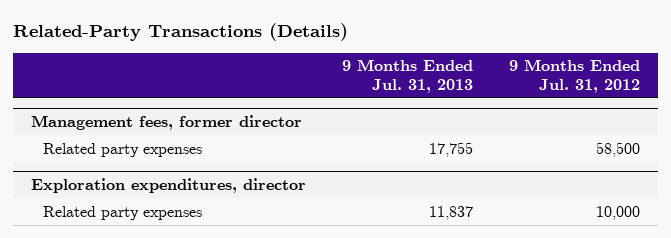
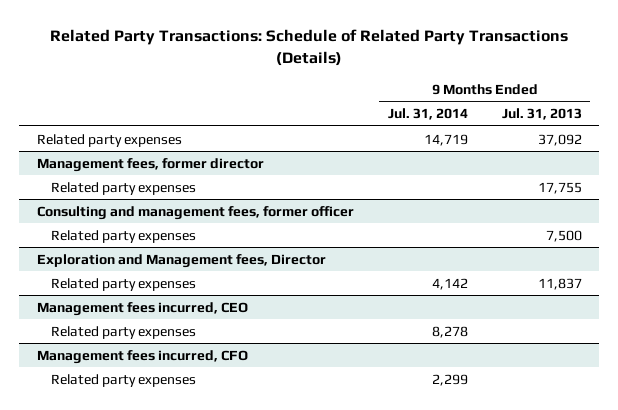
[12,22,348,41] Related-Party Transactions (Details) -> [50,29,569,66] Related Party Transactions: Schedule of Related Party Transactions (Details)
[509,59,641,93] 9 Months Ended Jul. 31, 2012 -> none
none -> [387,107,468,120] Jul. 31, 2014
none -> [36,133,182,147] Related party expenses
[30,177,306,193] Exploration expenditures, director -> none
none -> [36,205,354,220] Consulting and management fees, former officer
none -> [50,229,196,243] Related party expenses
none -> [36,253,326,268] Exploration and Management fees, Director
none -> [36,301,248,316] Management fees incurred, CEO
none -> [50,325,196,339] Related party expenses
none -> [36,349,248,364] Management fees incurred, CFO
none -> [50,373,196,387] Related party expenses

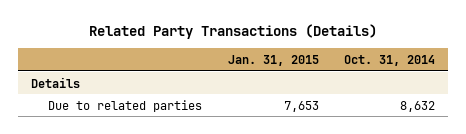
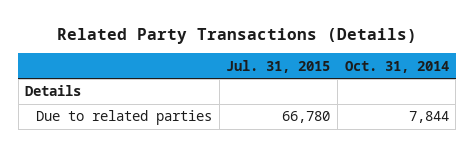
[227,54,319,66] Jan. 31, 2015 -> none
none -> [226,59,331,73] Jul. 31, 2015
[400,100,436,112] 8,632 -> [408,111,449,124] 7,844

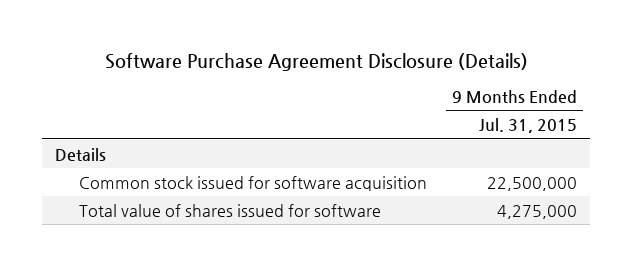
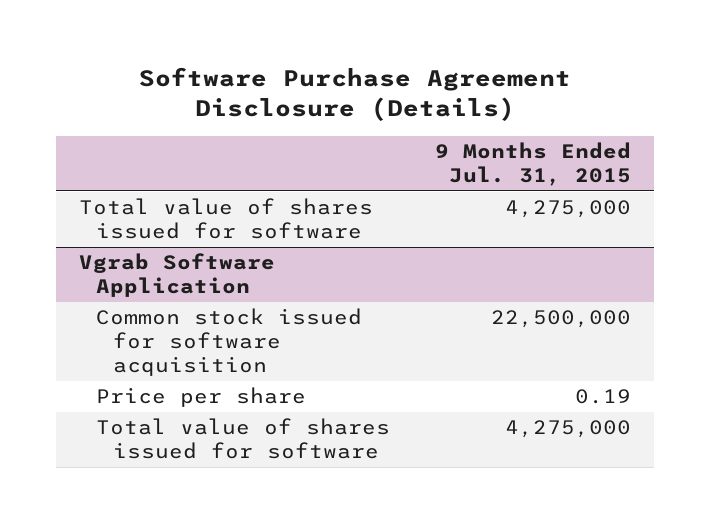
[55,147,107,161] Details -> none
none -> [78,198,373,240] Total value of shares issued for software
none -> [78,253,275,298] Vgrab Software Application
none -> [95,387,306,408] Price per share

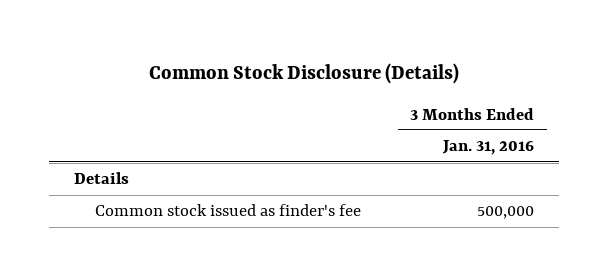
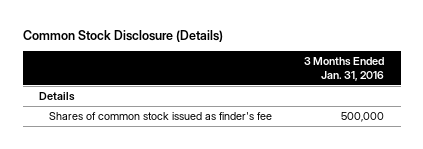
[95,204,362,217] Common stock issued as finder's fee -> [48,111,272,120] Shares of common stock issued as finder's fee

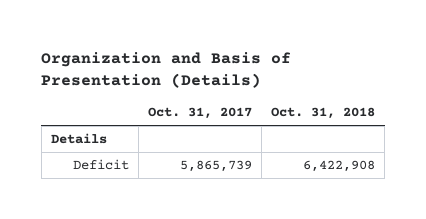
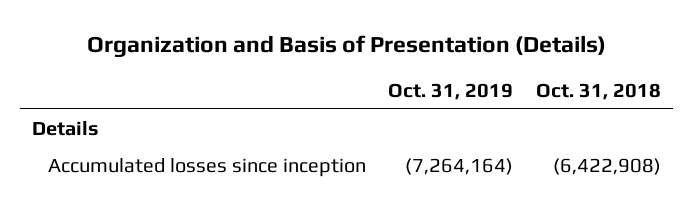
[147,107,252,120] Oct. 31, 2017 -> none
none -> [388,82,514,100] Oct. 31, 2019
[72,159,129,171] Deficit -> none
none -> [47,157,366,177] Accumulated losses since inception

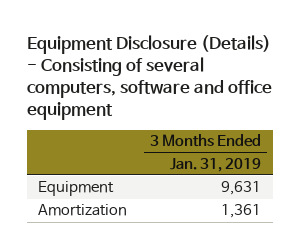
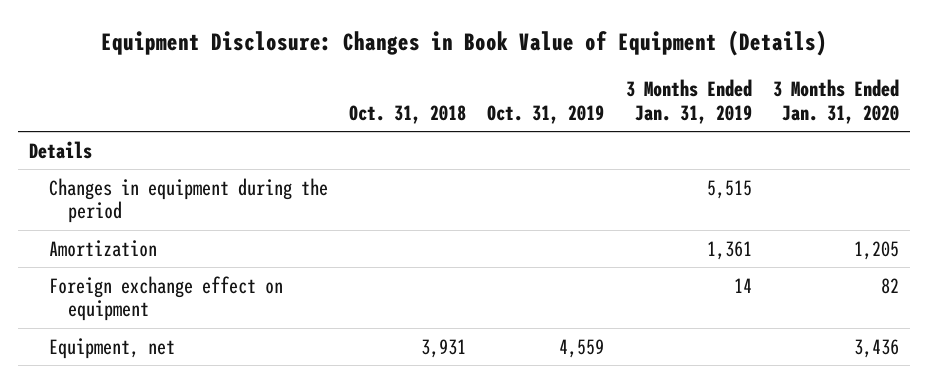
[26,34,272,121] Equipment Disclosure (Details) - Consisting of several computers, software and office equipment -> [101,30,828,57] Equipment Disclosure: Changes in Book Value of Equipment (Details)
none -> [348,104,466,124] Oct. 31, 2018
none -> [487,104,605,124] Oct. 31, 2019
none -> [773,79,900,124] 3 Months Ended Jan. 31, 2020
[38,181,115,197] Equipment -> none
none -> [29,140,93,159] Details
none -> [48,177,328,224] Changes in equipment during the period
none -> [48,275,283,322] Foreign exchange effect on equipment
none -> [48,337,175,359] Equipment, net

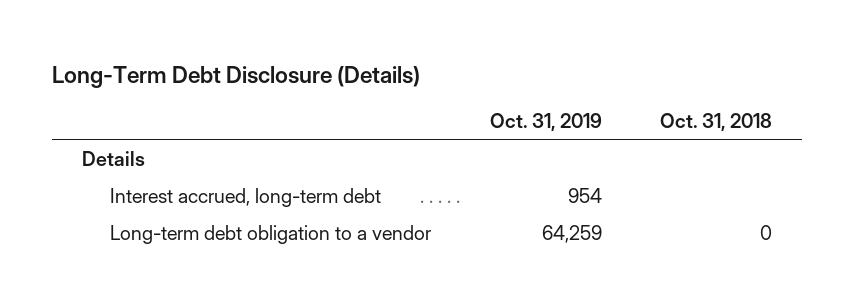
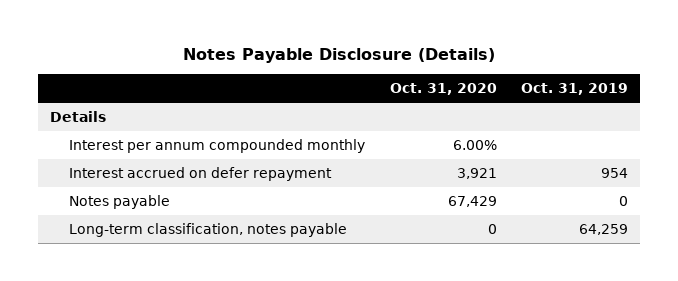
[52,65,421,88] Long-Term Debt Disclosure (Details) -> [182,47,495,63] Notes Payable Disclosure (Details)
[660,112,773,131] Oct. 31, 2018 -> none
none -> [389,83,497,96] Oct. 31, 2020
none -> [69,139,366,154] Interest per annum compounded monthly
[110,187,382,207] Interest accrued, long-term debt -> [69,167,333,182] Interest accrued on defer repayment
none -> [69,195,171,210] Notes payable
[110,224,432,244] Long-term debt obligation to a vendor -> [69,223,348,238] Long-term classification, notes payable

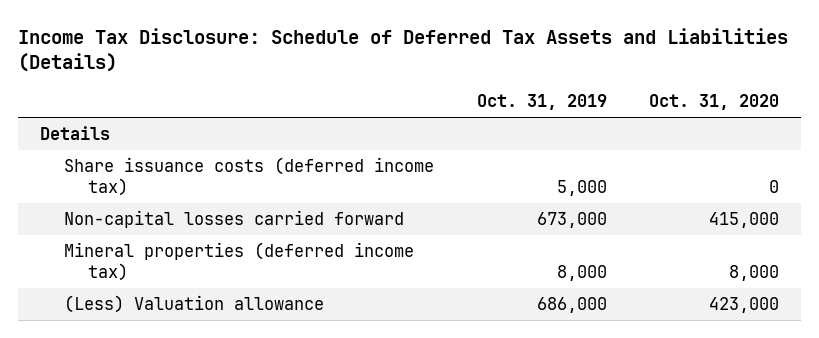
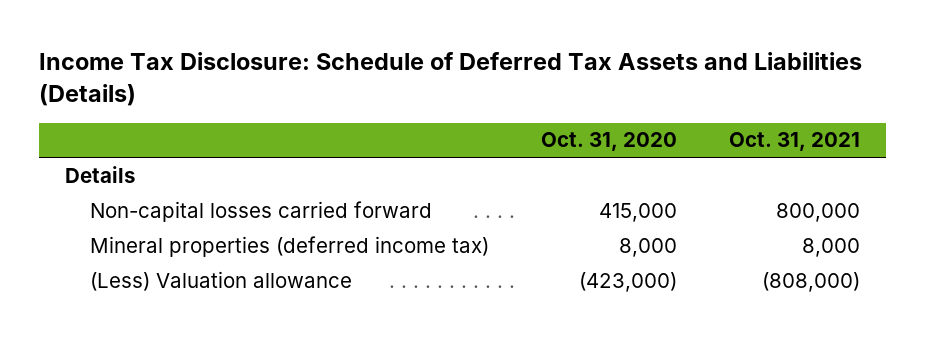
[476,94,607,111] Oct. 31, 2019 -> none
none -> [728,132,860,152] Oct. 31, 2021
[63,157,434,196] Share issuance costs (deferred income tax) -> none
[709,297,780,314] 423,000 -> [578,271,677,292] (423,000)

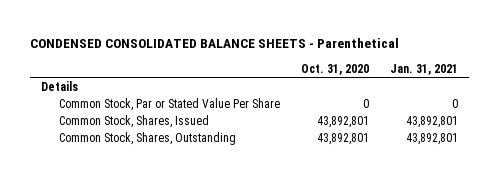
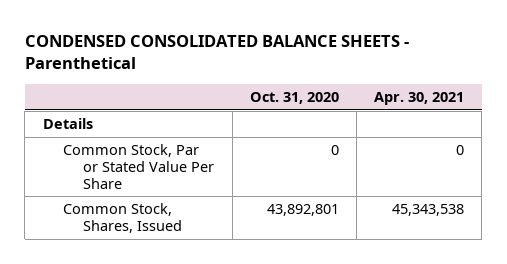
[390,63,459,75] Jan. 31, 2021 -> none
none -> [374,91,465,105] Apr. 30, 2021
[59,131,237,145] Common Stock, Shares, Outstanding -> none

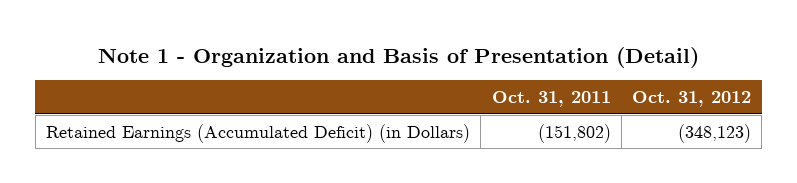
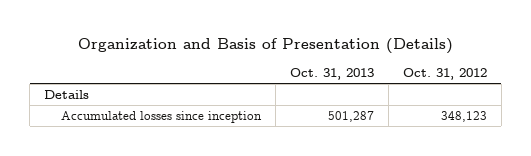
[97,46,699,68] Note 1 - Organization and Basis of Presentation (Detail) -> [77,38,453,55] Organization and Basis of Presentation (Details)
[491,91,611,108] Oct. 31, 2011 -> none
none -> [289,68,374,81] Oct. 31, 2013
[46,123,471,143] Retained Earnings (Accumulated Deficit) (in Dollars) -> none
none -> [44,89,90,99] Details
none -> [60,110,262,123] Accumulated losses since inception

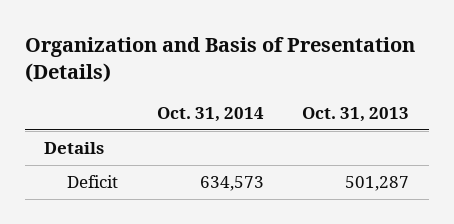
[402,68,487,81] Oct. 31, 2012 -> none
none -> [156,106,264,122] Oct. 31, 2014
[60,110,262,123] Accumulated losses since inception -> [67,175,119,189] Deficit

